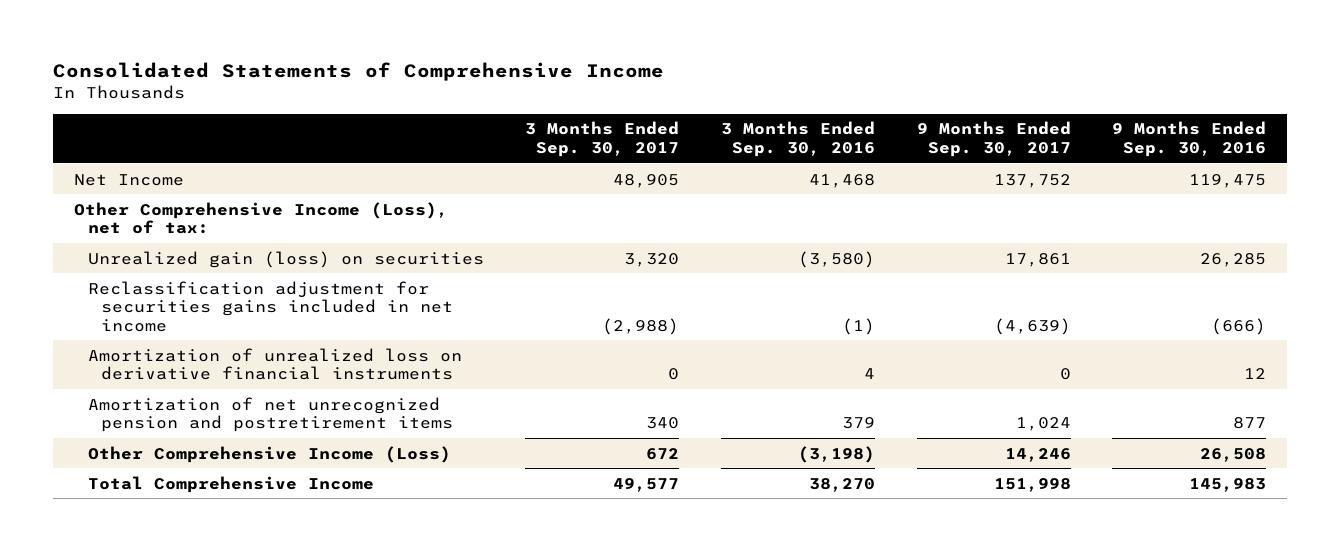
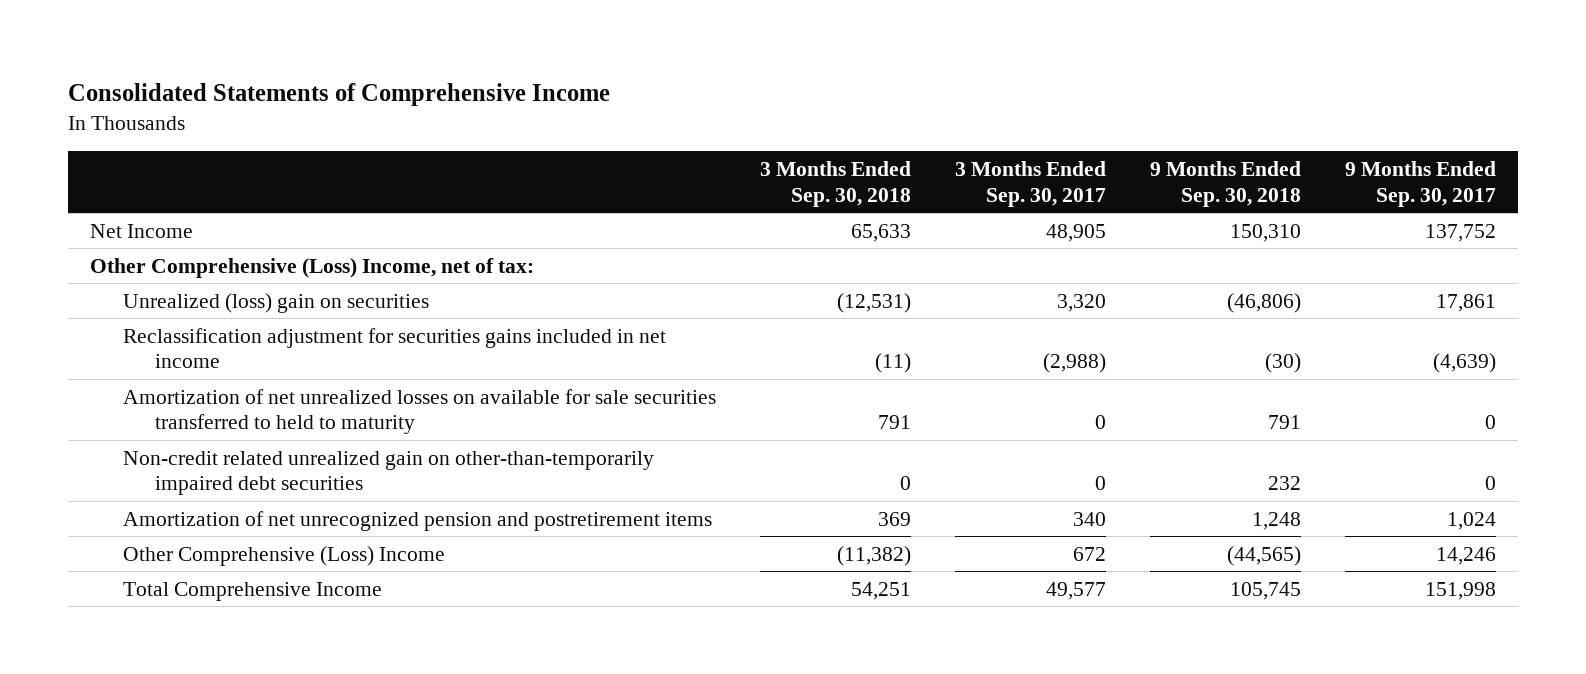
[721,121,876,157] 3 Months Ended Sep. 30, 2016 -> none
[1112,121,1267,157] 9 Months Ended Sep. 30, 2016 -> none
none -> [759,160,911,207] 3 Months Ended Sep. 30, 2018
none -> [1150,160,1302,207] 9 Months Ended Sep. 30, 2018
[74,201,449,235] Other Comprehensive Income (Loss), net of tax: -> [89,257,534,278] Other Comprehensive (Loss) Income, net of tax:
[87,250,484,268] Unrealized gain (loss) on securities -> [122,292,429,313] Unrealized (loss) gain on securities
[87,347,462,381] Amortization of unrealized loss on derivative financial instruments -> none
none -> [122,388,716,435] Amortization of net unrealized losses on available for sale securities transferred to held to maturity
none -> [122,450,654,496] Non-credit related unrealized gain on other-than-temporarily impaired debt securities
[87,445,451,463] Other Comprehensive Income (Loss) -> [122,545,445,566] Other Comprehensive (Loss) Income

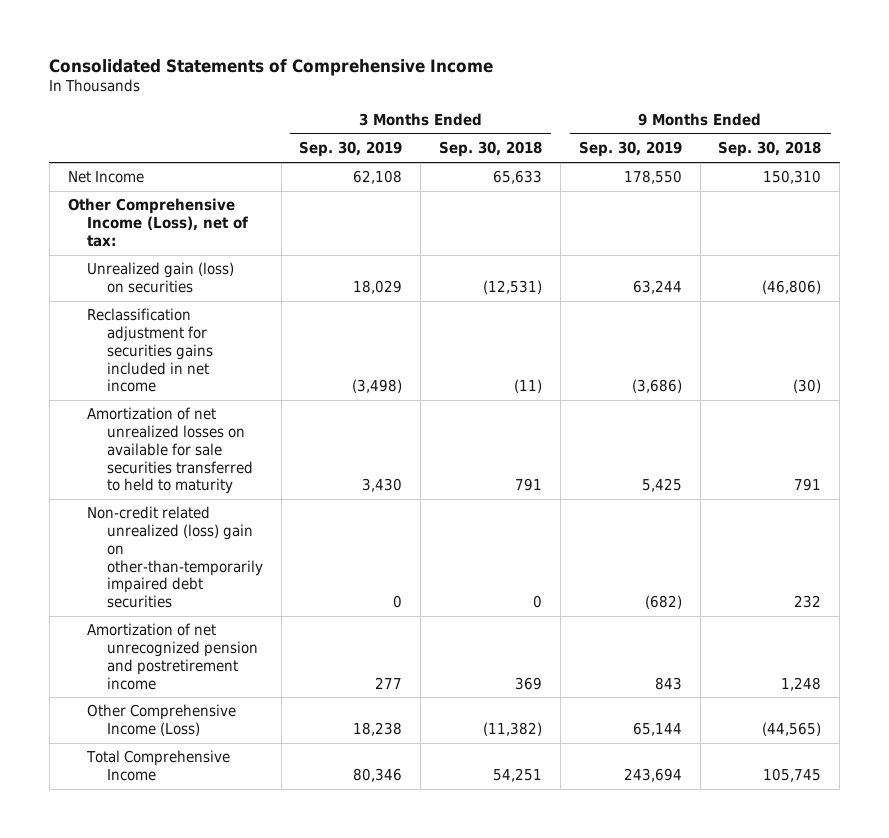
[954,160,1106,207] 3 Months Ended Sep. 30, 2017 -> none
[1345,160,1497,207] 9 Months Ended Sep. 30, 2017 -> none
none -> [299,141,403,158] Sep. 30, 2019
none -> [578,141,682,158] Sep. 30, 2019
[89,257,534,278] Other Comprehensive (Loss) Income, net of tax: -> [67,198,249,247] Other Comprehensive Income (Loss), net of tax:
[122,292,429,313] Unrealized (loss) gain on securities -> [87,262,235,294] Unrealized gain (loss) on securities
[122,450,654,496] Non-credit related unrealized gain on other-than-temporarily impaired debt securities -> [87,506,263,609] Non-credit related unrealized (loss) gain on other-than-temporarily impaired debt securities
[122,510,712,531] Amortization of net unrecognized pension and postretirement items -> [87,623,258,690] Amortization of net unrecognized pension and postretirement income
[122,545,445,566] Other Comprehensive (Loss) Income -> [87,704,237,737] Other Comprehensive Income (Loss)

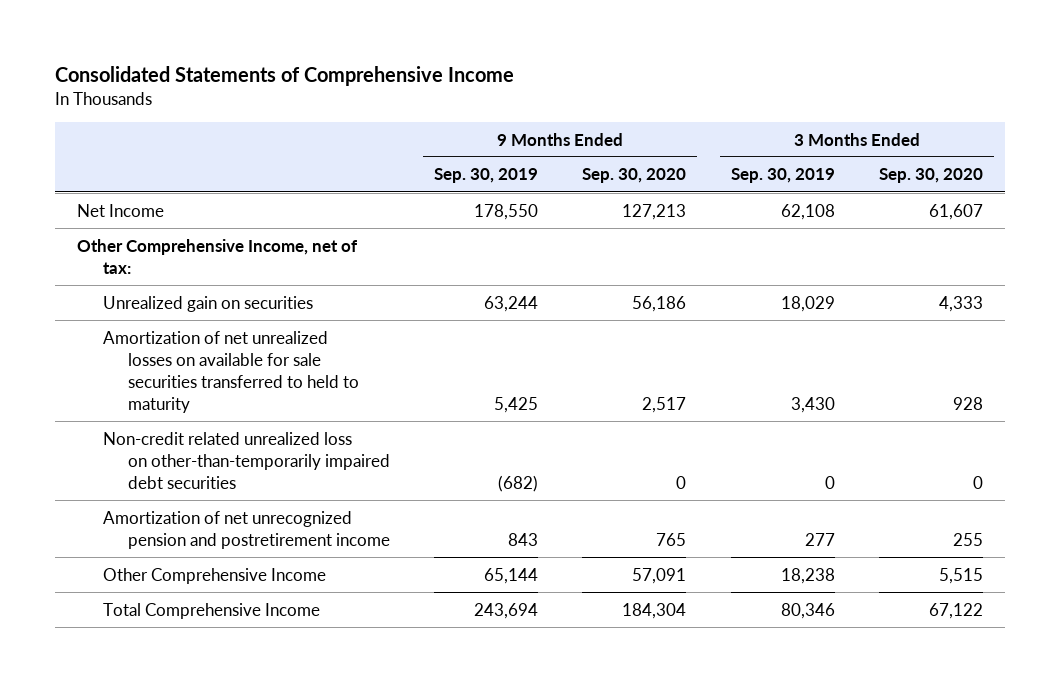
[439,141,543,158] Sep. 30, 2018 -> none
[718,141,822,158] Sep. 30, 2018 -> none
none -> [582,168,687,184] Sep. 30, 2020
none -> [878,168,983,184] Sep. 30, 2020
[87,308,213,393] Reclassification adjustment for securities gains included in net income -> none
[67,198,249,247] Other Comprehensive Income (Loss), net of tax: -> [77,238,359,274] Other Comprehensive Income, net of tax:
[87,262,235,294] Unrealized gain (loss) on securities -> [102,295,313,312] Unrealized gain on securities
[87,506,263,609] Non-credit related unrealized (loss) gain on other-than-temporarily impaired debt securities -> [102,431,391,489] Non-credit related unrealized loss on other-than-temporarily impaired debt securities
[87,704,237,737] Other Comprehensive Income (Loss) -> [102,567,326,584] Other Comprehensive Income

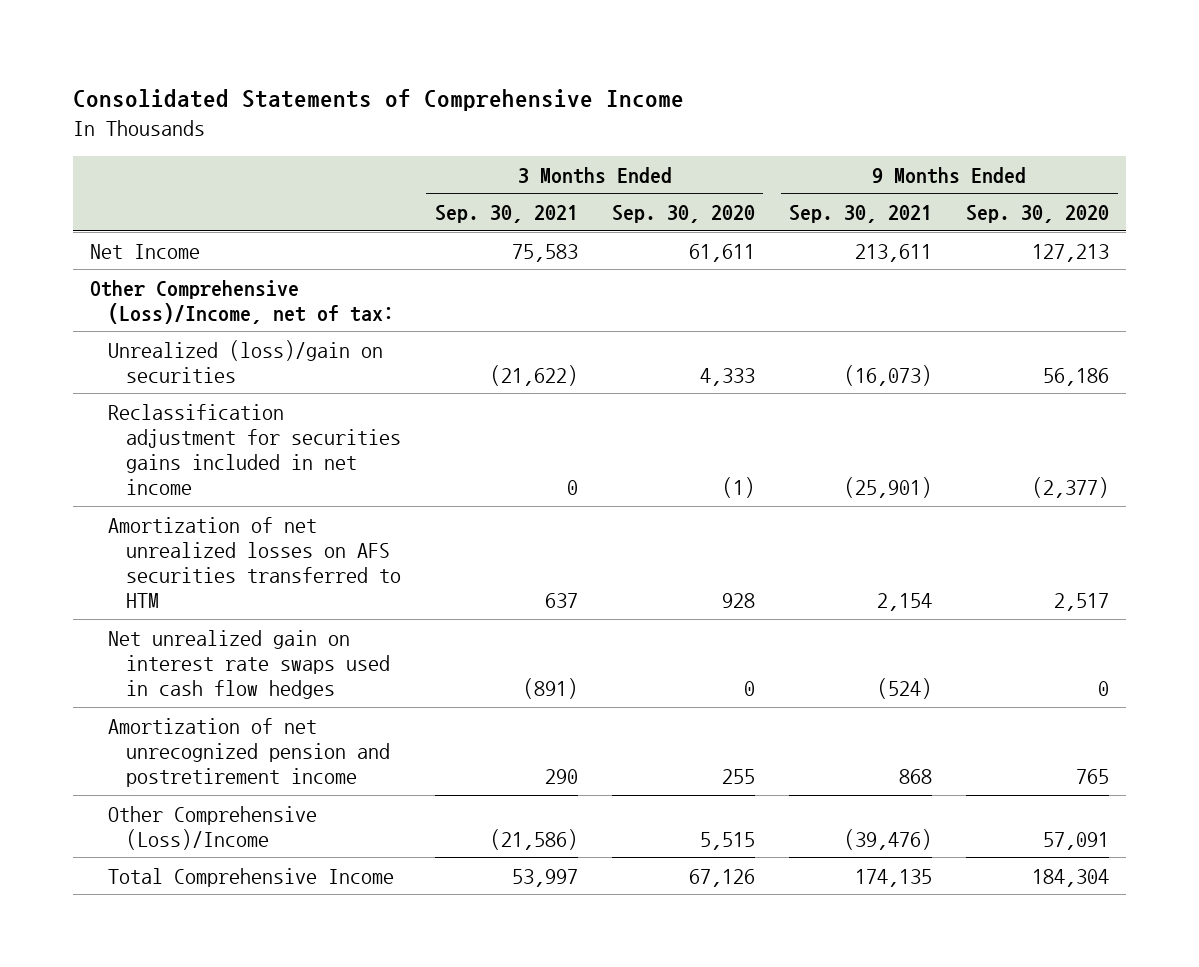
[434,168,539,184] Sep. 30, 2019 -> none
[730,168,835,184] Sep. 30, 2019 -> none
none -> [434,205,578,224] Sep. 30, 2021
none -> [789,205,933,224] Sep. 30, 2021
[102,431,391,489] Non-credit related unrealized loss on other-than-temporarily impaired debt securities -> none
[928,203,983,220] 61,607 -> [688,243,755,262] 61,611
[77,238,359,274] Other Comprehensive Income, net of tax: -> [89,279,394,324] Other Comprehensive (Loss)/Income, net of tax:
[102,295,313,312] Unrealized gain on securities -> [107,339,383,383] Unrealized (loss)/gain on securities
none -> [107,403,401,495] Reclassification adjustment for securities gains included in net income
[102,330,360,413] Amortization of net unrealized losses on available for sale securities transferred to held to maturity -> [107,516,401,608] Amortization of net unrealized losses on AFS securities transferred to HTM
none -> [107,629,390,699] Net unrealized gain on interest rate swaps used in cash flow hedges
[102,567,326,584] Other Comprehensive Income -> [107,805,317,850] Other Comprehensive (Loss)/Income
[928,602,983,619] 67,122 -> [688,868,755,887] 67,126

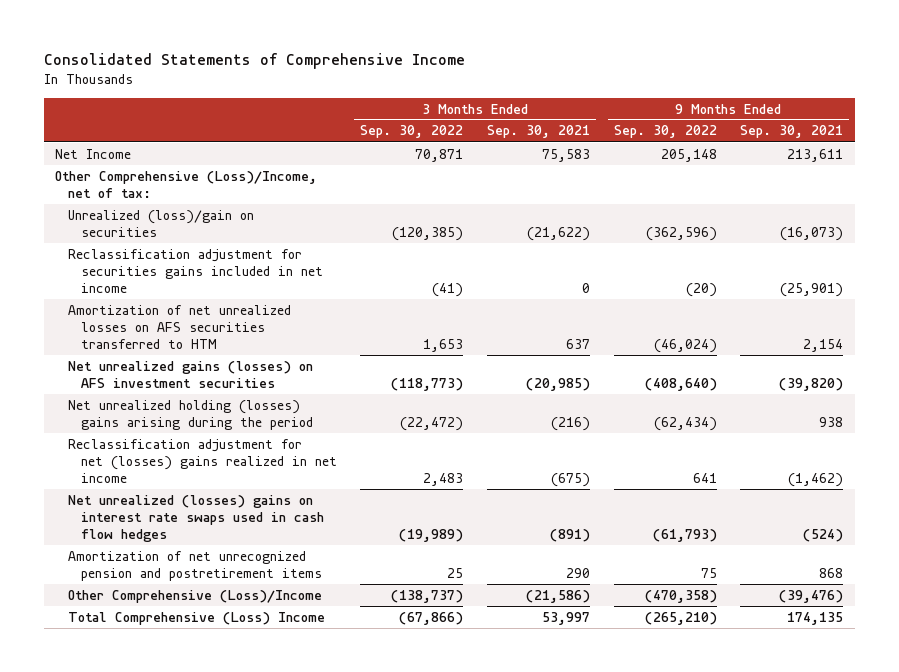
[611,205,755,224] Sep. 30, 2020 -> none
[966,205,1110,224] Sep. 30, 2020 -> none
none -> [360,125,464,139] Sep. 30, 2022
none -> [613,125,717,139] Sep. 30, 2022
none -> [68,360,314,388] Net unrealized gains (losses) on AFS investment securities
none -> [68,399,313,430] Net unrealized holding (losses) gains arising during the period
none -> [68,438,337,483] Reclassification adjustment for net (losses) gains realized in net income
[107,629,390,699] Net unrealized gain on interest rate swaps used in cash flow hedges -> [68,494,324,542] Net unrealized (losses) gains on interest rate swaps used in cash flow hedges
[107,717,390,787] Amortization of net unrecognized pension and postretirement income -> [68,550,322,581] Amortization of net unrecognized pension and postretirement items
[107,867,394,887] Total Comprehensive Income -> [68,611,326,625] Total Comprehensive (Loss) Income

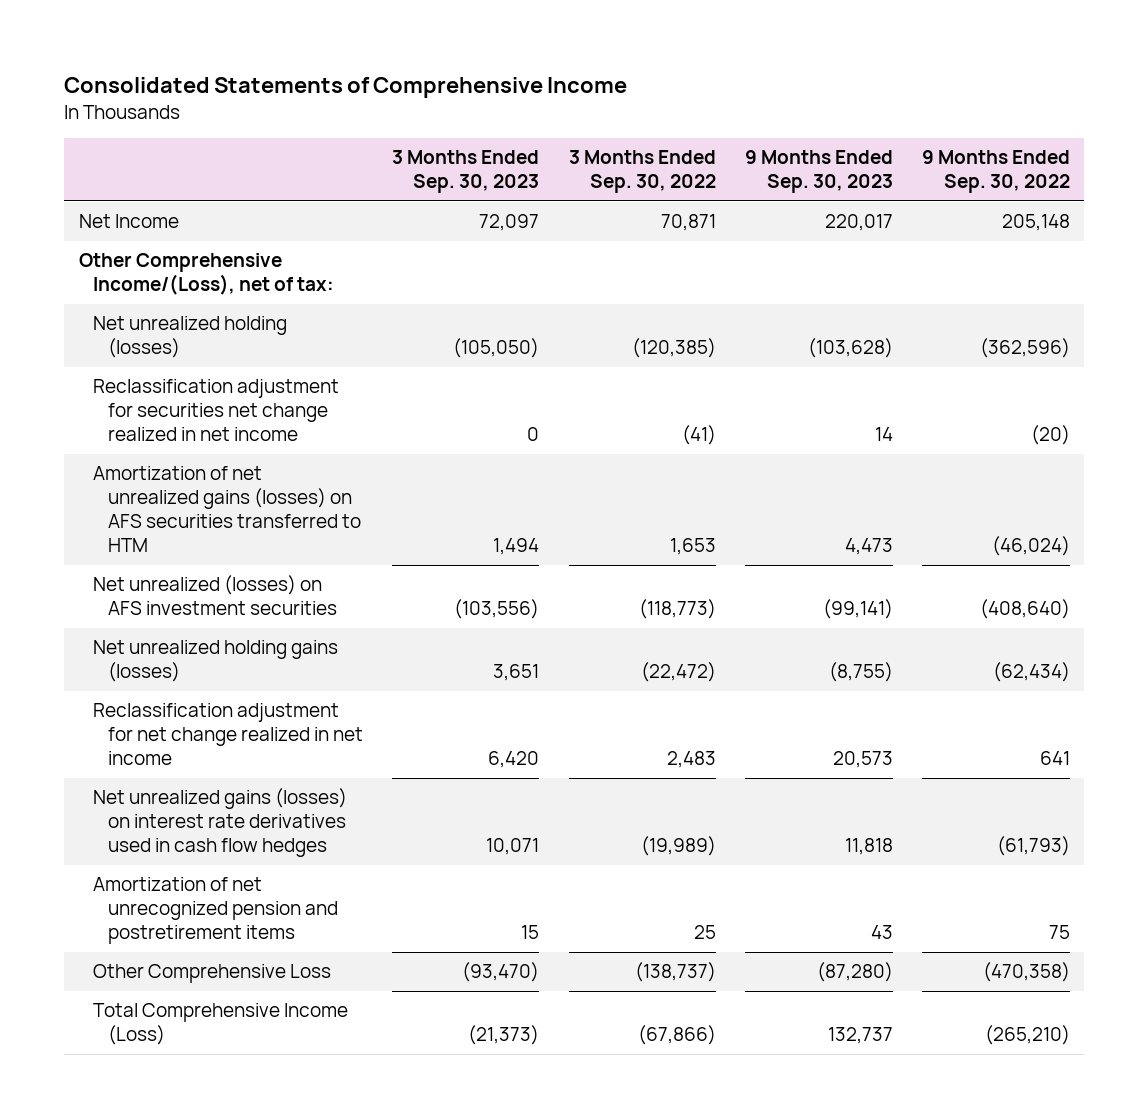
[486,125,590,139] Sep. 30, 2021 -> none
[740,125,844,139] Sep. 30, 2021 -> none
none -> [392,150,540,194] 3 Months Ended Sep. 30, 2023
none -> [744,150,893,194] 9 Months Ended Sep. 30, 2023
[55,170,318,198] Other Comprehensive (Loss)/Income, net of tax: -> [78,253,335,296] Other Comprehensive Income/(Loss), net of tax:
[68,209,255,237] Unrealized (loss)/gain on securities -> [93,316,288,359] Net unrealized holding (losses)
[68,248,323,293] Reclassification adjustment for securities gains included in net income -> [93,379,340,442] Reclassification adjustment for securities net change realized in net income
[68,304,292,349] Amortization of net unrealized losses on AFS securities transferred to HTM -> [93,466,362,553] Amortization of net unrealized gains (losses) on AFS securities transferred to HTM
[68,360,314,388] Net unrealized gains (losses) on AFS investment securities -> [93,575,338,616] Net unrealized (losses) on AFS investment securities
[68,399,313,430] Net unrealized holding (losses) gains arising during the period -> [93,640,339,683] Net unrealized holding gains (losses)
[68,438,337,483] Reclassification adjustment for net (losses) gains realized in net income -> [93,703,364,766] Reclassification adjustment for net change realized in net income
[68,494,324,542] Net unrealized (losses) gains on interest rate swaps used in cash flow hedges -> [93,788,348,858] Net unrealized gains (losses) on interest rate derivatives used in cash flow hedges
[68,589,323,603] Other Comprehensive (Loss)/Income -> [93,964,332,984] Other Comprehensive Loss
[68,611,326,625] Total Comprehensive (Loss) Income -> [93,1003,349,1046] Total Comprehensive Income (Loss)

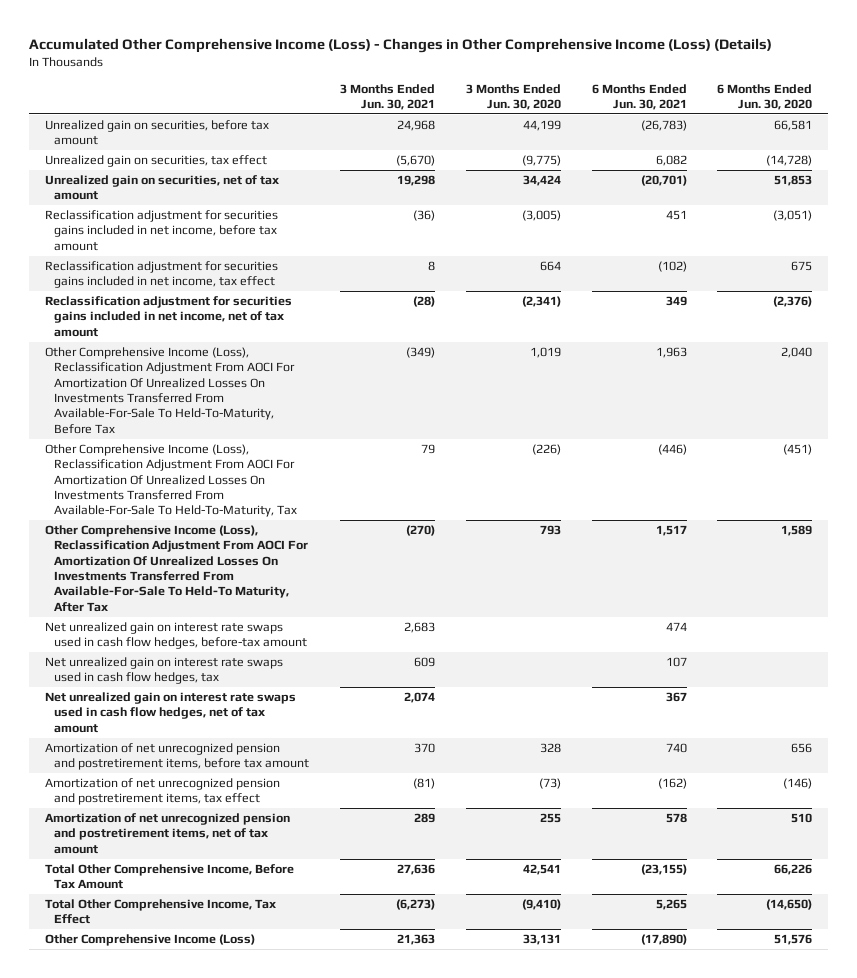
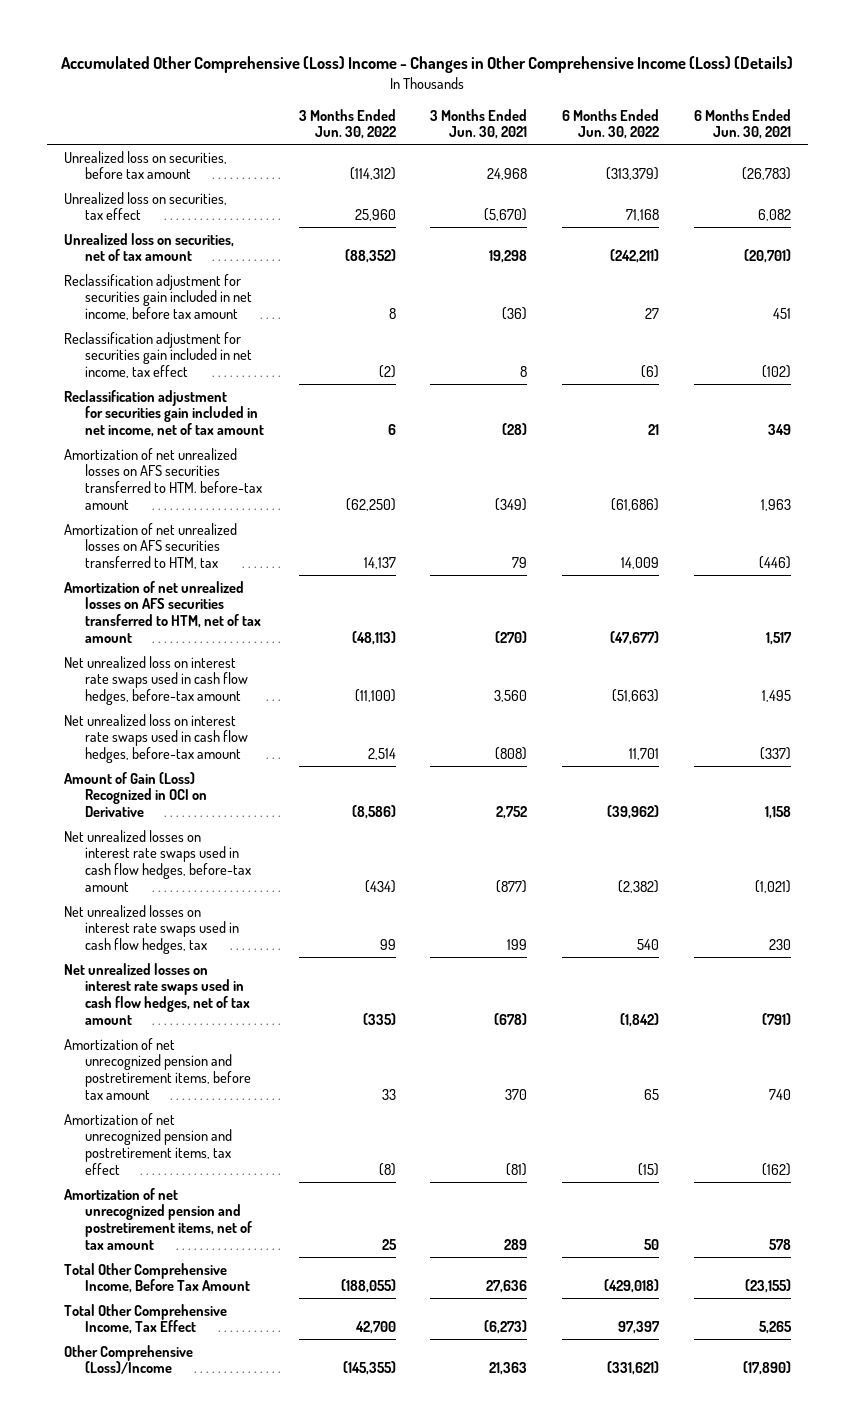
[29,37,773,53] Accumulated Other Comprehensive Income (Loss) - Changes in Other Comprehensive Income (Loss) (Details) -> [61,56,794,74] Accumulated Other Comprehensive (Loss) Income - Changes in Other Comprehensive Income (Loss) (Details)
[465,83,561,110] 3 Months Ended Jun. 30, 2020 -> none
[717,83,813,110] 6 Months Ended Jun. 30, 2020 -> none
none -> [298,108,396,140] 3 Months Ended Jun. 30, 2022
none -> [562,108,660,140] 6 Months Ended Jun. 30, 2022
[44,120,269,146] Unrealized gain on securities, before tax amount -> [64,150,228,180] Unrealized loss on securities, before tax amount
[44,155,267,168] Unrealized gain on securities, tax effect -> [64,191,228,221] Unrealized loss on securities, tax effect
[44,175,279,201] Unrealized gain on securities, net of tax amount -> [64,232,235,262] Unrealized loss on securities, net of tax amount
[44,210,278,251] Reclassification adjustment for securities gains included in net income, before tax amount -> [64,273,252,321] Reclassification adjustment for securities gain included in net income, before tax amount
[44,261,278,289] Reclassification adjustment for securities gains included in net income, tax effect -> [64,331,252,379] Reclassification adjustment for securities gain included in net income, tax effect
[44,296,292,337] Reclassification adjustment for securities gains included in net income, net of tax amount -> [64,389,264,438] Reclassification adjustment for securities gain included in net income, net of tax amount
[44,347,296,434] Other Comprehensive Income (Loss), Reclassification Adjustment From AOCI For Amortization Of Unrealized Losses On Investments Transferred From Available-For-Sale To Held-To-Maturity, Before Tax -> [64,447,262,510] Amortization of net unrealized losses on AFS securities transferred to HTM. before-tax amount
[44,444,298,518] Other Comprehensive Income (Loss), Reclassification Adjustment From AOCI For Amortization Of Unrealized Losses On Investments Transferred From Available-For-Sale To Held-To-Maturity, Tax -> [64,522,238,570] Amortization of net unrealized losses on AFS securities transferred to HTM, tax
[44,525,309,612] Other Comprehensive Income (Loss), Reclassification Adjustment From AOCI For Amortization Of Unrealized Losses On Investments Transferred From Available-For-Sale To Held-To Maturity, After Tax -> [64,580,261,643] Amortization of net unrealized losses on AFS securities transferred to HTM, net of tax amount
none -> [64,655,248,706] Net unrealized loss on interest rate swaps used in cash flow hedges, before-tax amount
none -> [64,713,248,764] Net unrealized loss on interest rate swaps used in cash flow hedges, before-tax amount
none -> [64,771,207,818] Amount of Gain (Loss) Recognized in OCI on Derivative
[44,622,308,650] Net unrealized gain on interest rate swaps used in cash flow hedges, before-tax amount -> [64,829,251,892] Net unrealized losses on interest rate swaps used in cash flow hedges, before-tax amount
[403,622,435,634] 2,683 -> [496,879,528,893] (877)
[665,622,687,632] 474 -> [754,879,791,893] (1,021)
[44,657,283,685] Net unrealized gain on interest rate swaps used in cash flow hedges, tax -> [64,904,239,955] Net unrealized losses on interest rate swaps used in cash flow hedges, tax
[413,657,435,668] 609 -> [507,939,528,951] 199
[665,657,687,668] 107 -> [768,939,791,951] 230
[44,692,296,733] Net unrealized gain on interest rate swaps used in cash flow hedges, net of tax amount -> [64,962,250,1025] Net unrealized losses on interest rate swaps used in cash flow hedges, net of tax amount
[403,692,435,704] 2,074 -> [494,1012,528,1025] (678)
[665,692,687,703] 367 -> [761,1012,791,1025] (791)
[44,934,255,947] Other Comprehensive Income (Loss) -> [64,1344,194,1375] Other Comprehensive (Loss)/Income

